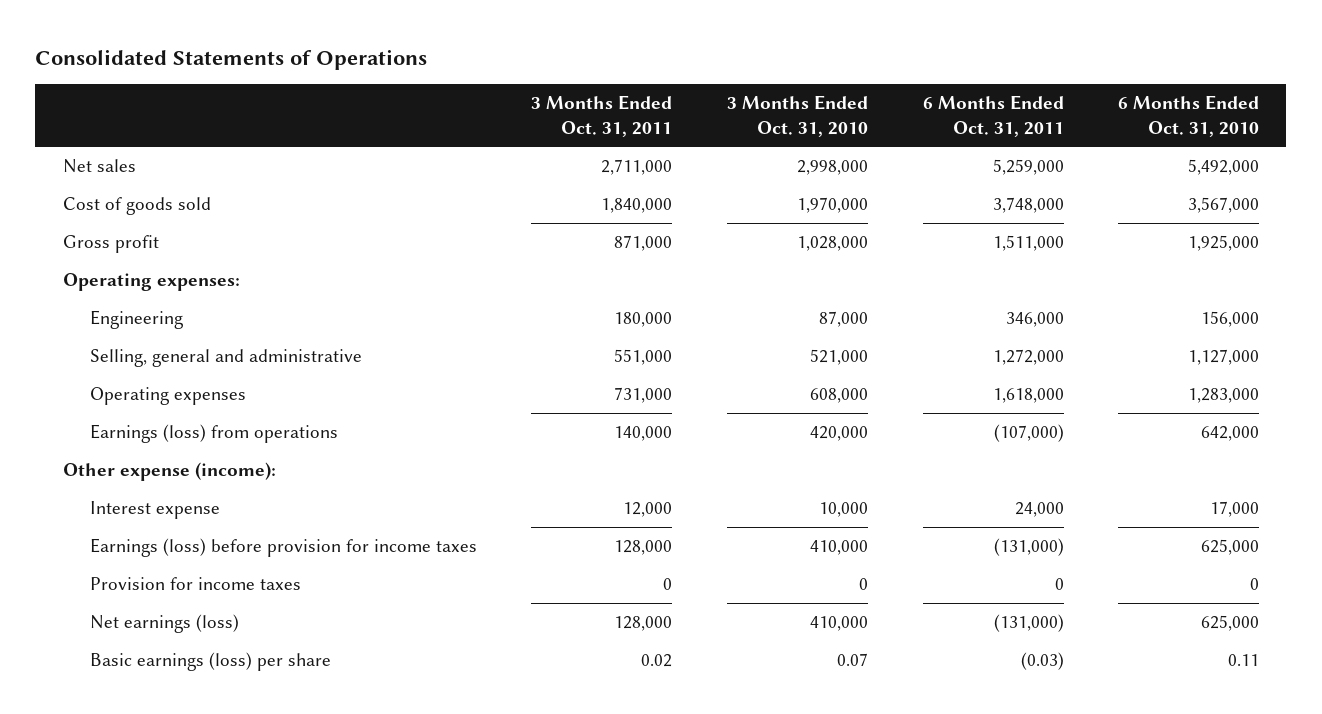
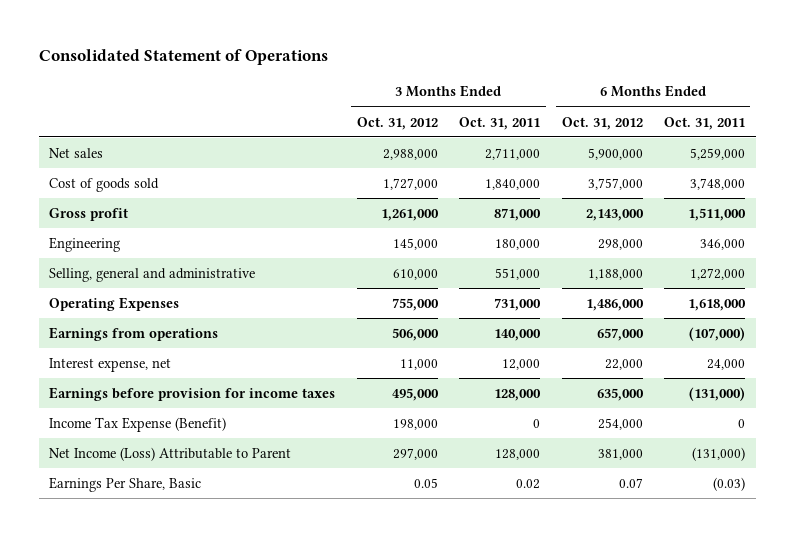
[35,48,428,70] Consolidated Statements of Operations -> [38,49,328,66] Consolidated Statement of Operations
[727,95,869,137] 3 Months Ended Oct. 31, 2010 -> none
[1118,95,1260,137] 6 Months Ended Oct. 31, 2010 -> none
none -> [356,116,438,130] Oct. 31, 2012
none -> [561,116,643,130] Oct. 31, 2012
[62,273,240,292] Operating expenses: -> none
[62,462,276,482] Other expense (income): -> none
[89,387,246,406] Operating expenses -> [49,296,180,311] Operating Expenses
[89,424,338,444] Earnings (loss) from operations -> [49,326,219,341] Earnings from operations
[89,501,220,520] Interest expense -> [49,357,172,372] Interest expense, net
[89,538,477,558] Earnings (loss) before provision for income taxes -> [49,386,336,401] Earnings before provision for income taxes
[89,577,301,591] Provision for income taxes -> [49,416,227,432] Income Tax Expense (Benefit)
[89,614,239,634] Net earnings (loss) -> [49,446,292,461] Net Income (Loss) Attributable to Parent
[89,652,331,672] Basic earnings (loss) per share -> [49,476,202,492] Earnings Per Share, Basic

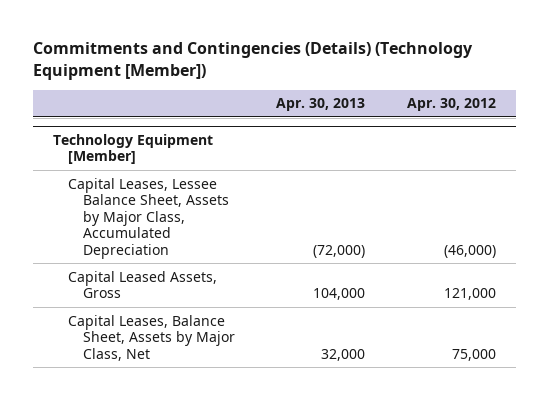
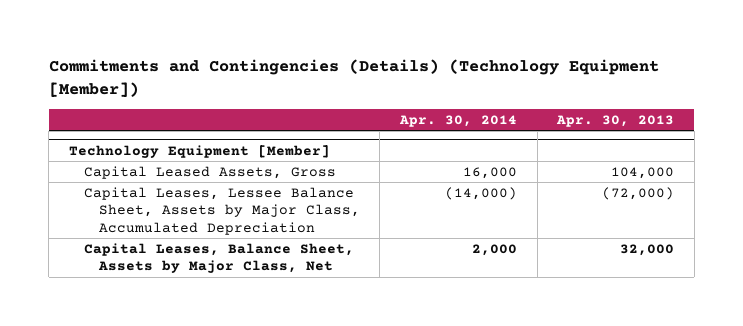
[406,98,496,112] Apr. 30, 2012 -> none
none -> [399,114,518,127] Apr. 30, 2014
[68,177,229,259] Capital Leases, Lessee Balance Sheet, Assets by Major Class, Accumulated Depreciation -> [83,186,360,235] Capital Leases, Lessee Balance Sheet, Assets by Major Class, Accumulated Depreciation

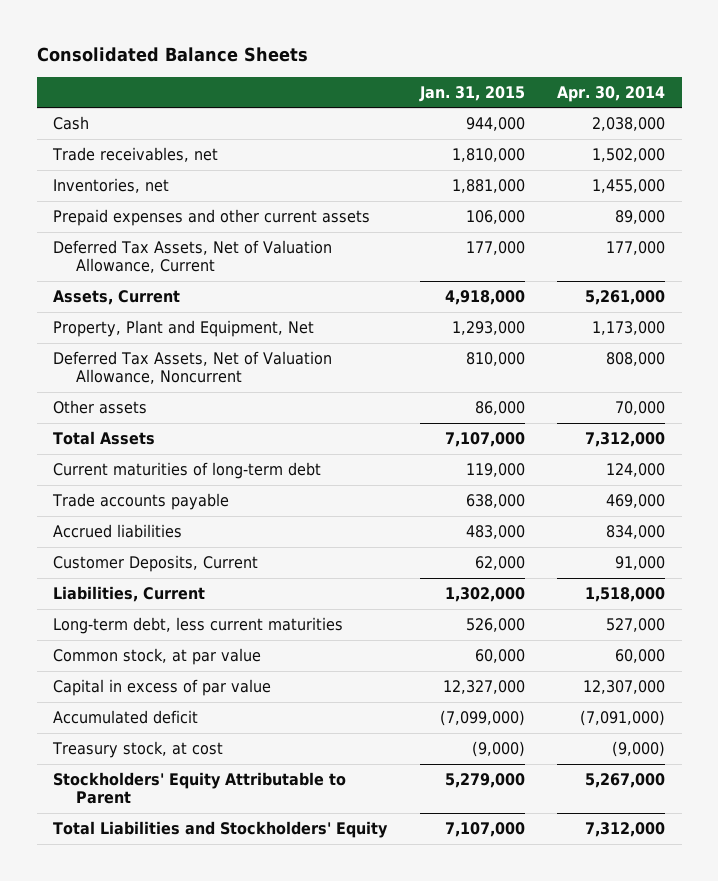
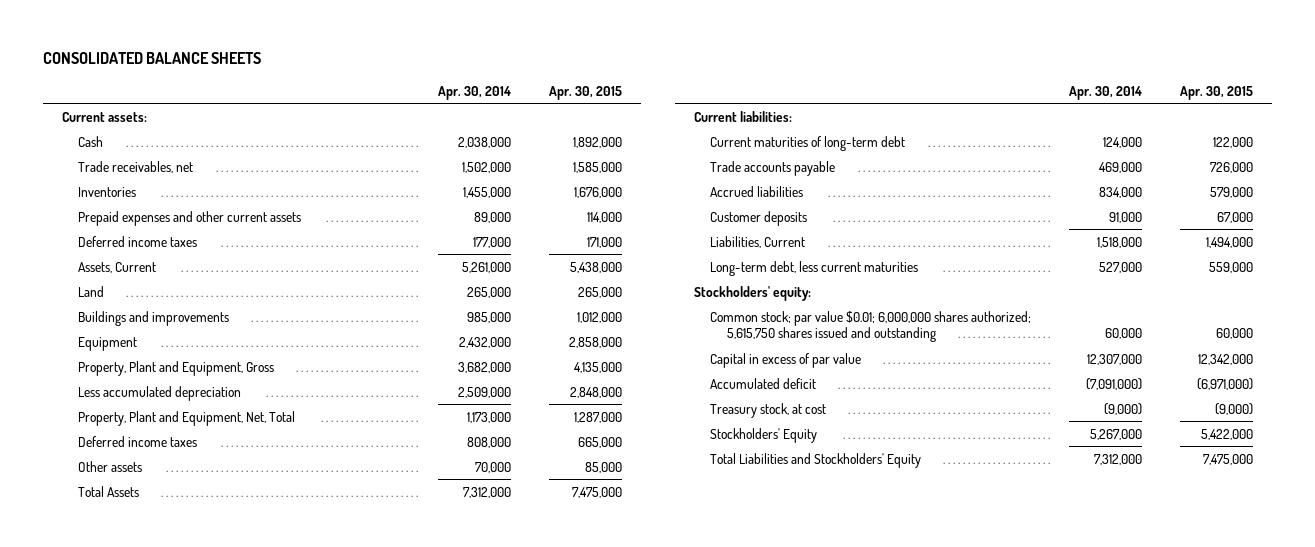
[36,47,308,63] Consolidated Balance Sheets -> [42,52,261,65] CONSOLIDATED BALANCE SHEETS
[418,85,525,102] Jan. 31, 2015 -> none
none -> [548,85,622,100] Apr. 30, 2015
none -> [62,111,148,122] Current assets:
[53,177,170,193] Inventories, net -> [78,186,137,197] Inventories
[53,239,333,274] Deferred Tax Assets, Net of Valuation Allowance, Current -> [78,235,198,247] Deferred income taxes
[53,350,333,385] Deferred Tax Assets, Net of Valuation Allowance, Noncurrent -> none
none -> [78,285,105,297] Land
none -> [78,310,230,326] Buildings and improvements
none -> [78,336,138,351] Equipment
none -> [78,360,275,376] Property, Plant and Equipment, Gross
none -> [78,385,242,401] Less accumulated depreciation
[53,319,315,337] Property, Plant and Equipment, Net -> [78,410,296,426] Property, Plant and Equipment, Net, Total
none -> [78,435,198,447] Deferred income taxes
none -> [693,110,792,122] Current liabilities:
[53,554,259,572] Customer Deposits, Current -> [710,210,808,226] Customer deposits
none -> [693,285,811,301] Stockholders' equity:
[53,647,262,665] Common stock, at par value -> [710,310,1032,343] Common stock; par value $0.01; 6,000,000 shares authorized; 5,615,750 shares issued and outstanding
[53,771,347,805] Stockholders' Equity Attributable to Parent -> [710,427,818,443] Stockholders' Equity

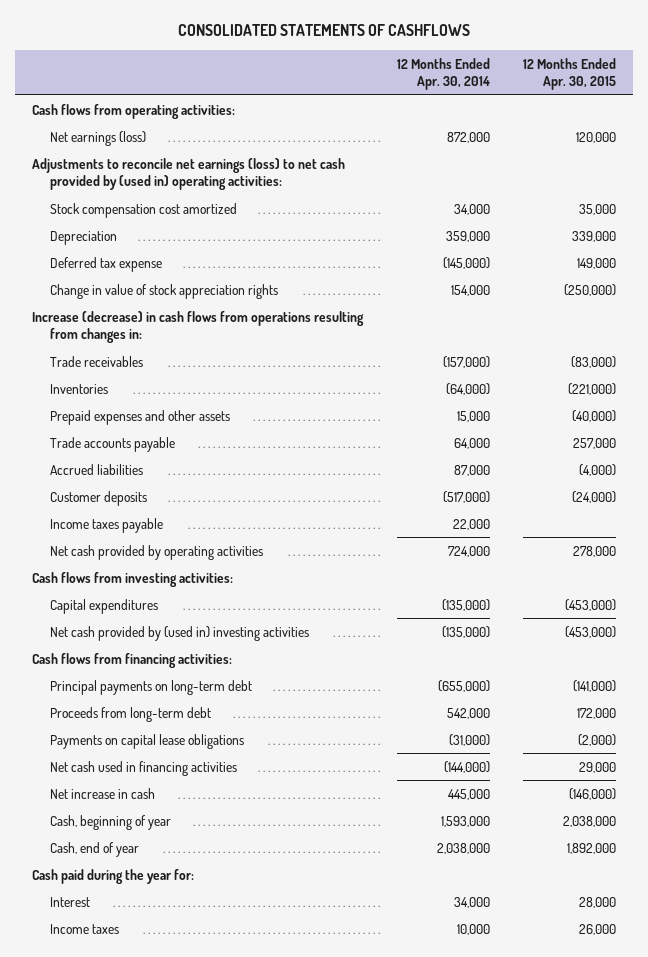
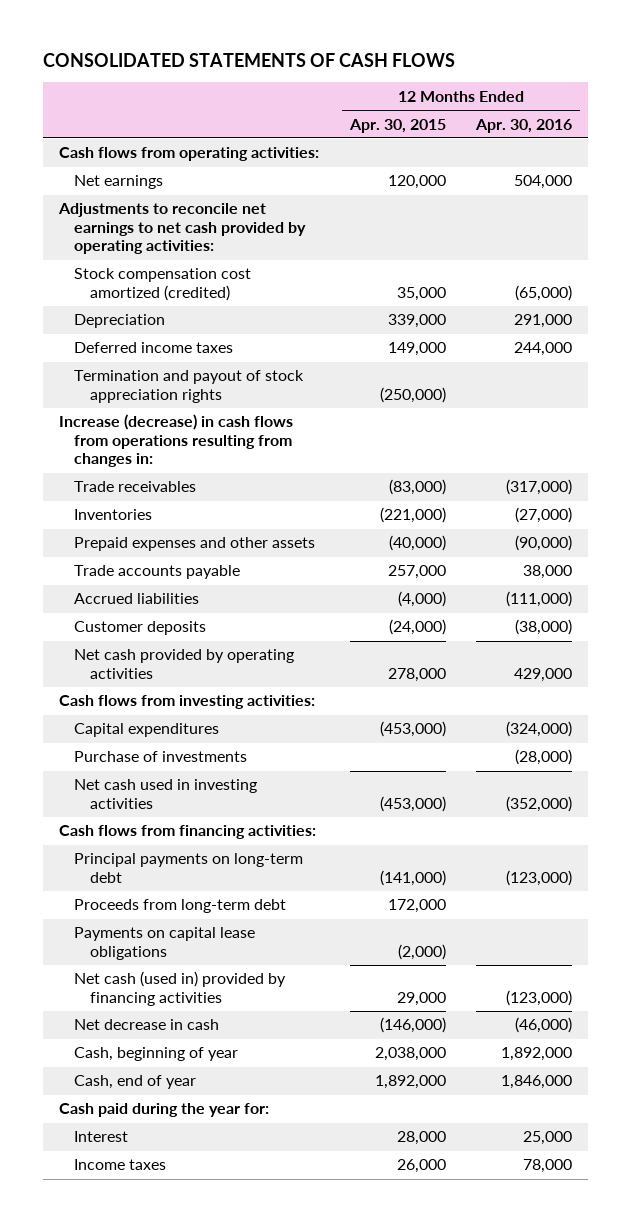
[178,24,471,37] CONSOLIDATED STATEMENTS OF CASHFLOWS -> [43,53,456,68] CONSOLIDATED STATEMENTS OF CASH FLOWS
[396,57,490,91] 12 Months Ended Apr. 30, 2014 -> none
none -> [475,118,573,133] Apr. 30, 2016
[50,130,147,146] Net earnings (loss) -> [74,175,164,190] Net earnings
[32,157,346,191] Adjustments to reconcile net earnings (loss) to net cash provided by (used in) operating activities: -> [57,203,307,255] Adjustments to reconcile net earnings to net cash provided by operating activities:
[50,202,238,218] Stock compensation cost amortized -> [74,268,252,301] Stock compensation cost amortized (credited)
[50,283,279,299] Change in value of stock appreciation rights -> none
[50,256,163,272] Deferred tax expense -> [74,342,234,354] Deferred income taxes
none -> [74,370,305,403] Termination and payout of stock appreciation rights
[50,517,164,533] Income taxes payable -> none
none -> [74,751,248,763] Purchase of investments
[50,625,310,641] Net cash provided by (used in) investing activities -> [74,779,258,809] Net cash used in investing activities
[50,760,238,776] Net cash used in financing activities -> [74,971,287,1006] Net cash (used in) provided by financing activities
[50,787,156,799] Net increase in cash -> [74,1019,220,1031] Net decrease in cash

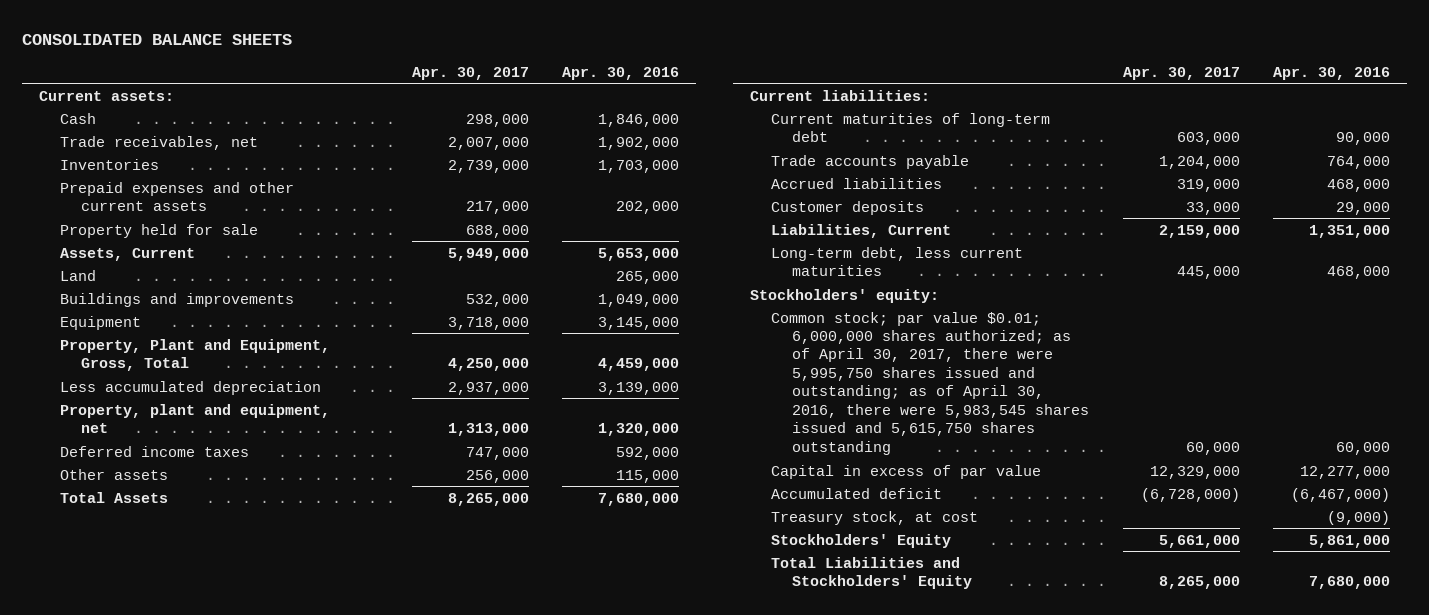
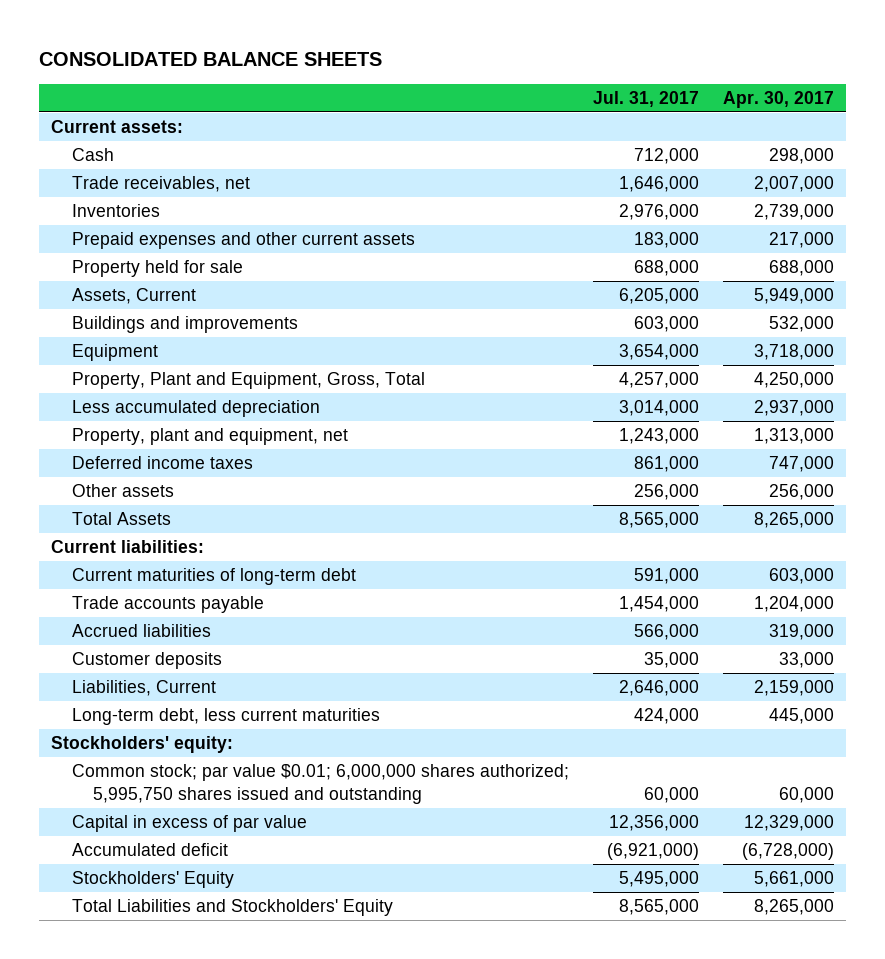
[562,66,680,80] Apr. 30, 2016 -> none
none -> [592,90,699,107] Jul. 31, 2017
[60,269,97,281] Land -> none
[771,311,1090,455] Common stock; par value $0.01; 6,000,000 shares authorized; as of April 30, 2017, there were 5,995,750 shares issued and outstanding; as of April 30, 2016, there were 5,983,545 shares issued and 5,615,750 shares outstanding -> [72,764,570,804] Common stock; par value $0.01; 6,000,000 shares authorized; 5,995,750 shares issued and outstanding
[771,510,979,525] Treasury stock, at cost -> none

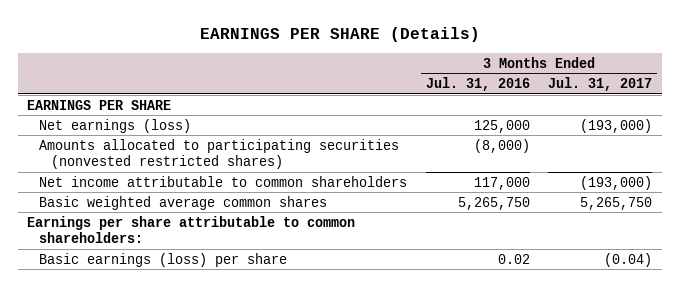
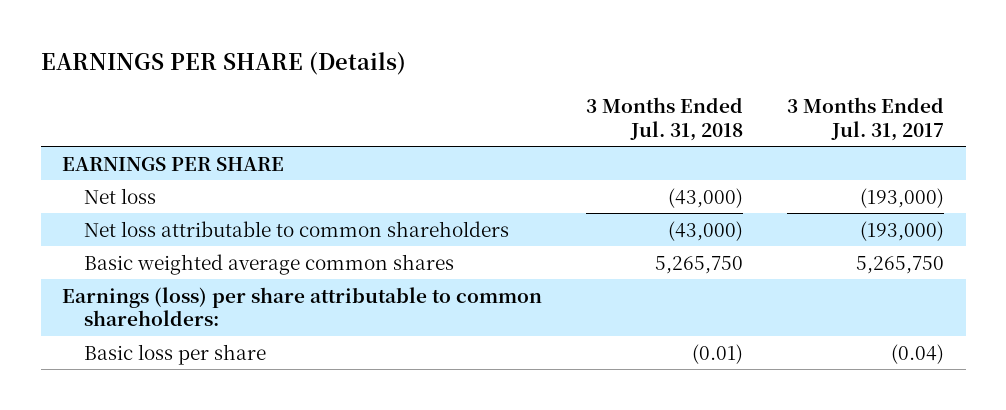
[425,77,530,92] Jul. 31, 2016 -> none
none -> [586,96,744,141] 3 Months Ended Jul. 31, 2018
[39,138,400,170] Amounts allocated to participating securities (nonvested restricted shares) -> none
[39,118,192,133] Net earnings (loss) -> [83,187,156,204] Net loss
[39,175,408,187] Net income attributable to common shareholders -> [83,220,509,237] Net loss attributable to common shareholders
[27,215,356,244] Earnings per share attributable to common shareholders: -> [62,286,543,327] Earnings (loss) per share attributable to common shareholders:
[39,252,288,267] Basic earnings (loss) per share -> [83,343,266,365] Basic loss per share

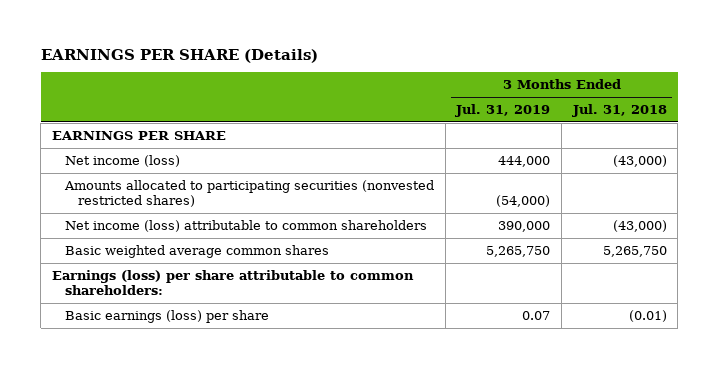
[786,96,944,141] 3 Months Ended Jul. 31, 2017 -> none
none -> [455,103,551,117] Jul. 31, 2019
[83,187,156,204] Net loss -> [64,154,180,167] Net income (loss)
none -> [63,179,434,208] Amounts allocated to participating securities (nonvested restricted shares)
[83,220,509,237] Net loss attributable to common shareholders -> [64,219,427,232] Net income (loss) attributable to common shareholders
[83,343,266,365] Basic loss per share -> [64,309,269,323] Basic earnings (loss) per share

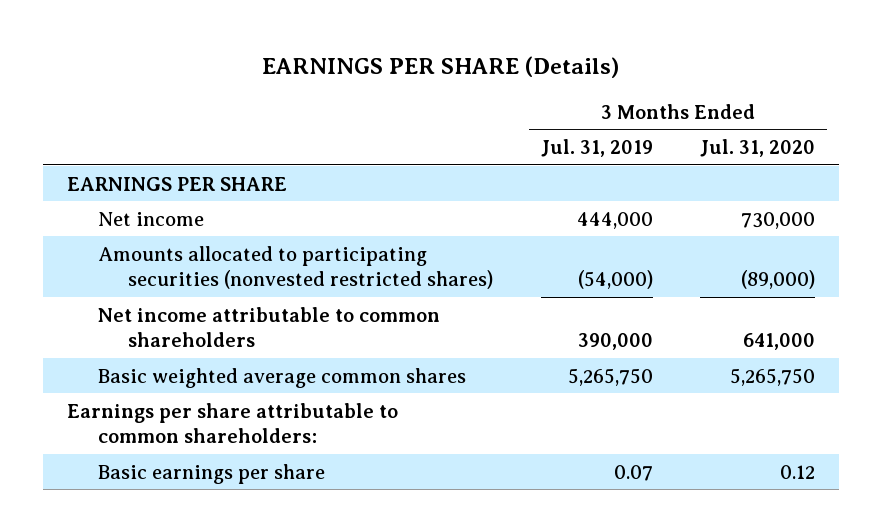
[571,103,667,117] Jul. 31, 2018 -> none
none -> [700,139,816,158] Jul. 31, 2020
[64,154,180,167] Net income (loss) -> [97,211,204,226] Net income
[64,219,427,232] Net income (loss) attributable to common shareholders -> [97,306,440,348] Net income attributable to common shareholders
[51,269,414,296] Earnings (loss) per share attributable to common shareholders: -> [67,402,399,444] Earnings per share attributable to common shareholders:
[64,309,269,323] Basic earnings (loss) per share -> [97,463,325,484] Basic earnings per share

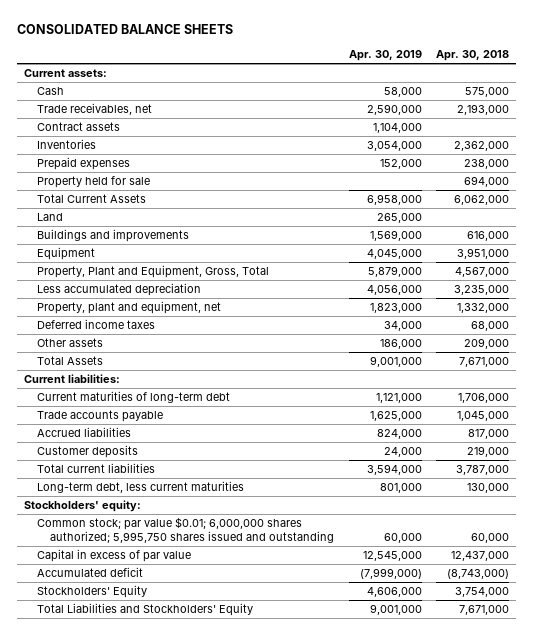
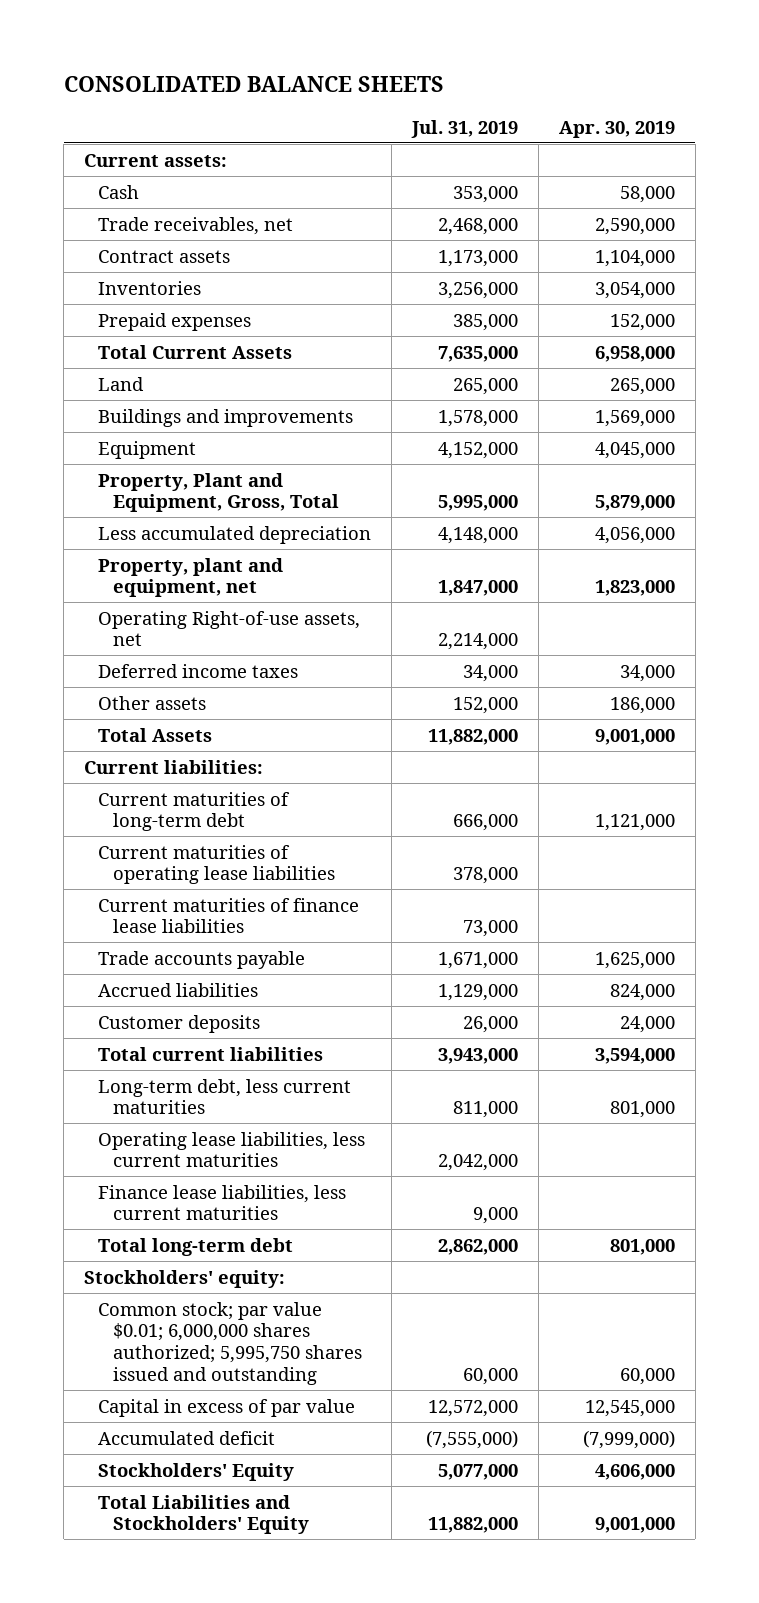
[436,49,510,61] Apr. 30, 2018 -> none
none -> [411,119,519,138] Jul. 31, 2019
[36,176,150,189] Property held for sale -> none
none -> [98,610,361,647] Operating Right-of-use assets, net
none -> [98,844,335,885] Current maturities of operating lease liabilities
none -> [98,897,360,934] Current maturities of finance lease liabilities
none -> [98,1131,366,1168] Operating lease liabilities, less current maturities
none -> [98,1184,347,1221] Finance lease liabilities, less current maturities
none -> [98,1237,294,1256] Total long-term debt

